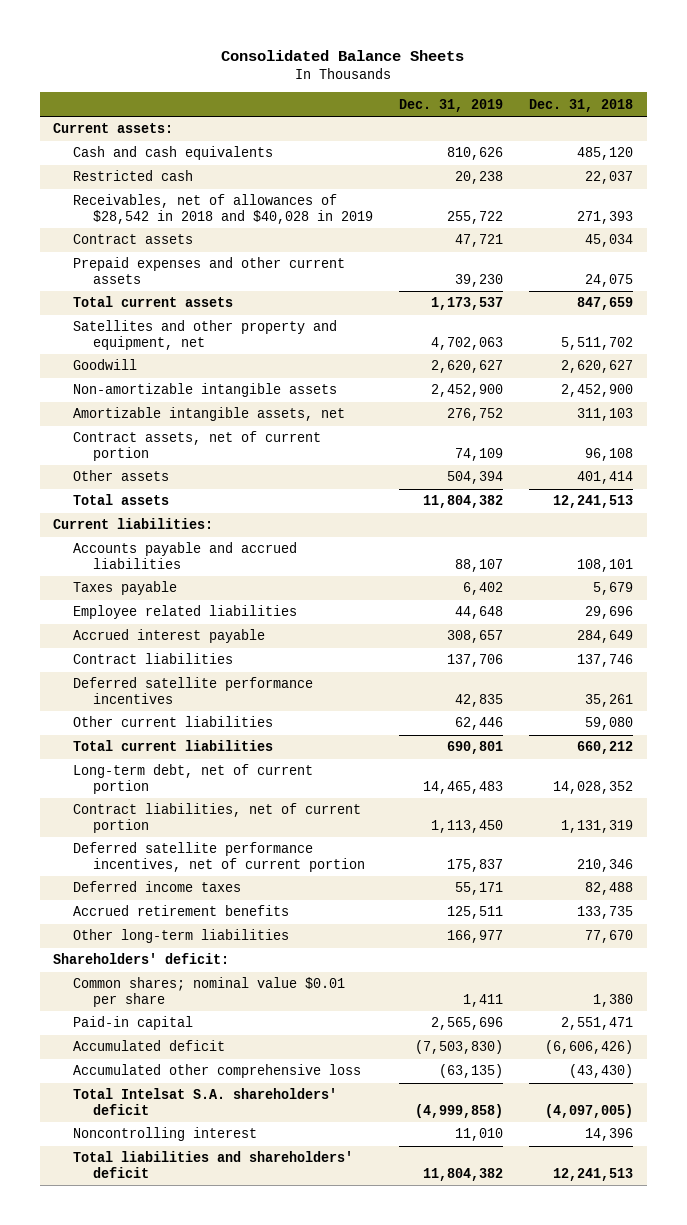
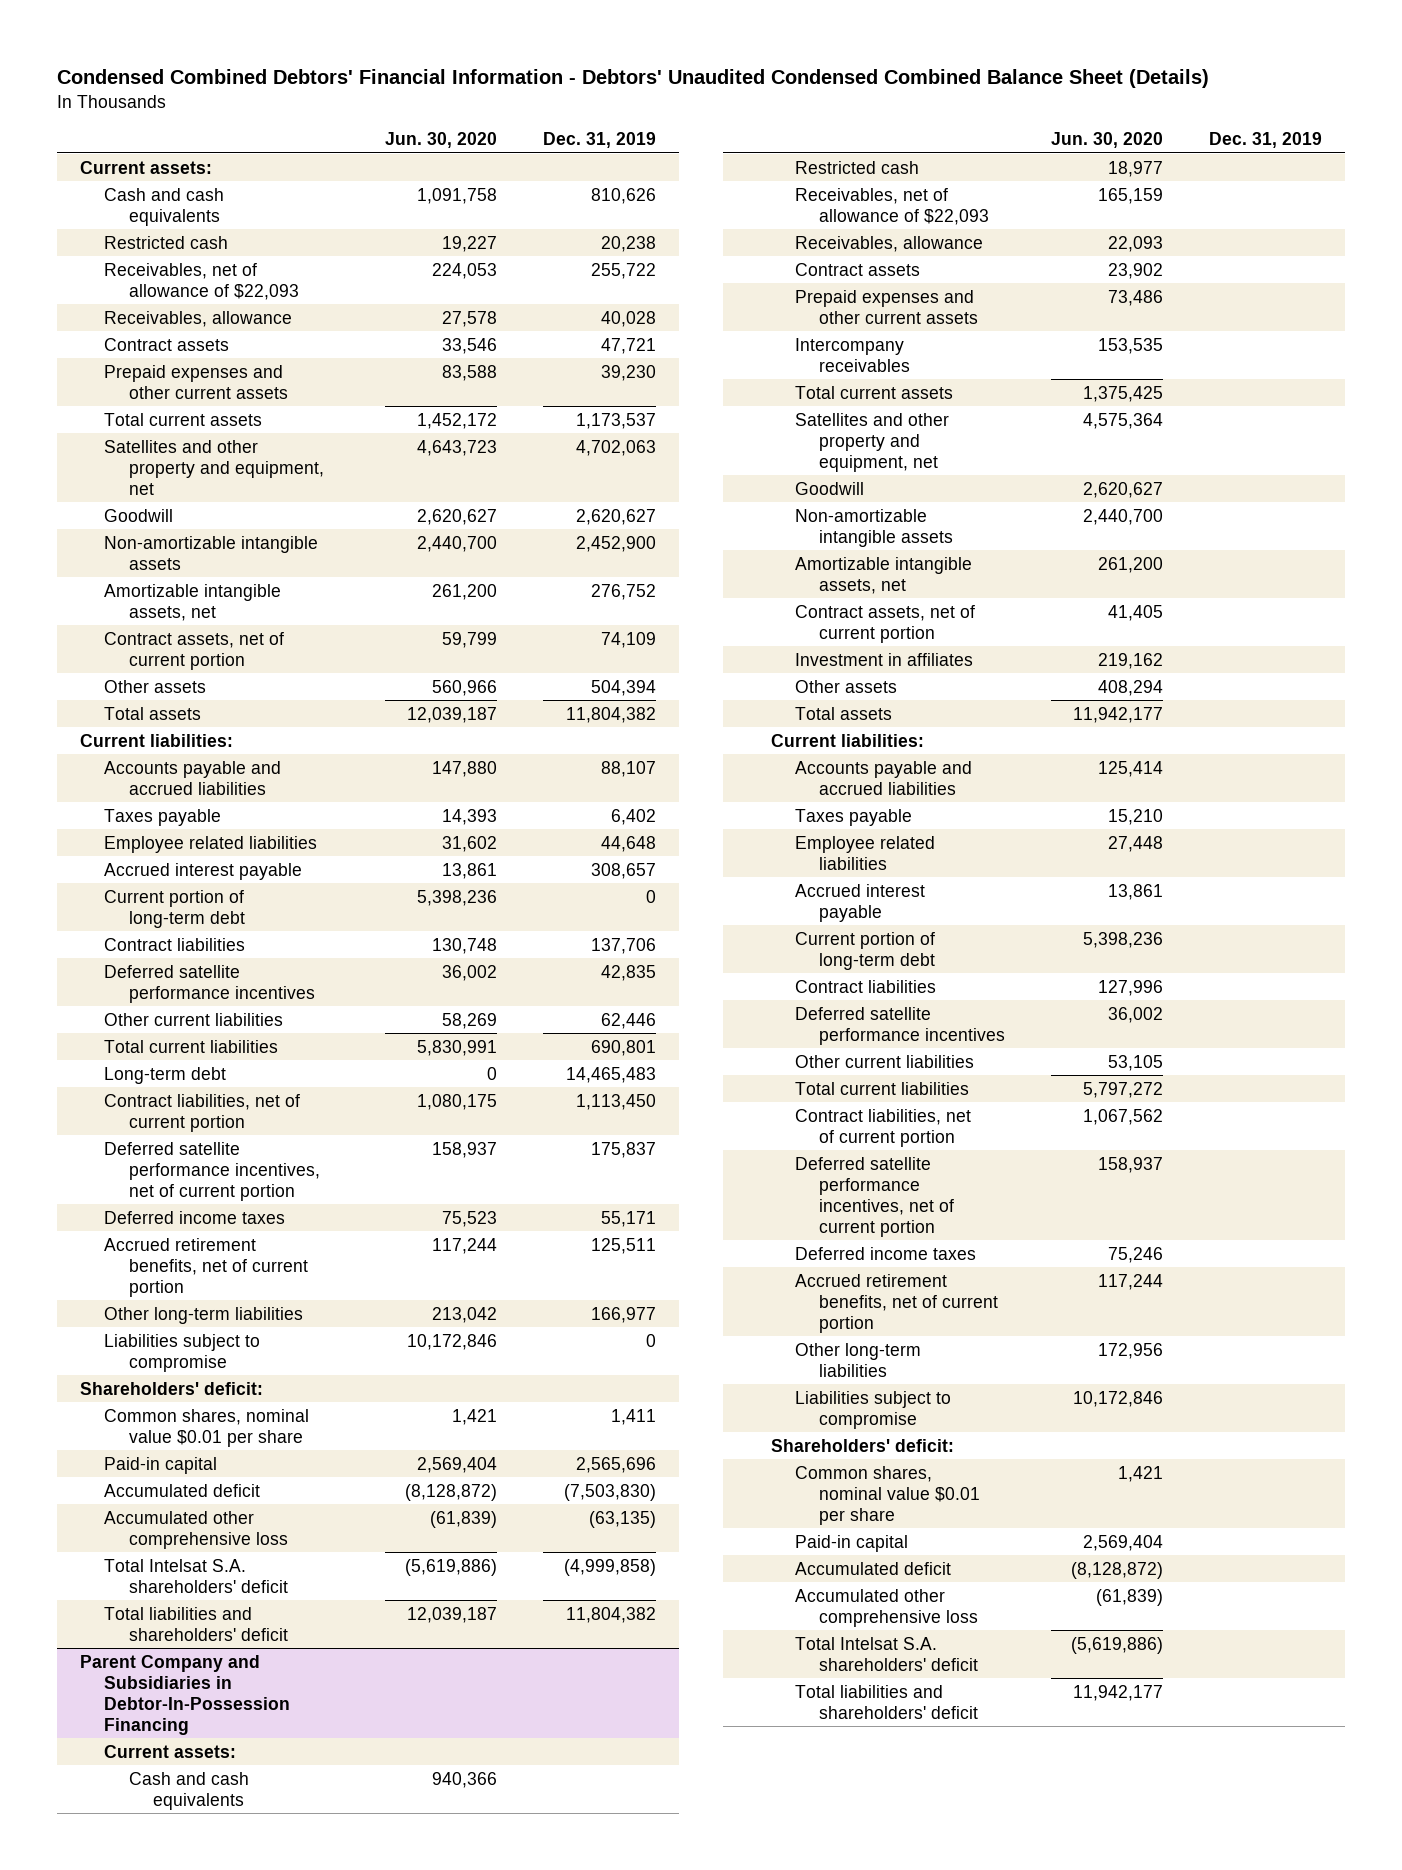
[221,49,465,61] Consolidated Balance Sheets -> [57,69,1210,89] Condensed Combined Debtors' Financial Information - Debtors' Unaudited Condensed Combined Balance Sheet (Details)
[529,98,634,112] Dec. 31, 2018 -> none
none -> [385,132,498,149] Jun. 30, 2020
[73,194,374,224] Receivables, net of allowances of $28,542 in 2018 and $40,028 in 2019 -> [104,262,299,300] Receivables, net of allowance of $22,093
none -> [104,310,293,327] Receivables, allowance
none -> [104,889,245,928] Current portion of long-term debt
[73,764,314,794] Long-term debt, net of current portion -> [104,1066,227,1084] Long-term debt
[73,905,290,917] Accrued retirement benefits -> [104,1237,308,1297] Accrued retirement benefits, net of current portion
none -> [104,1333,261,1372] Liabilities subject to compromise
[73,977,346,1007] Common shares; nominal value $0.01 per share -> [104,1408,310,1447] Common shares, nominal value $0.01 per share
[73,1127,258,1142] Noncontrolling interest -> none
none -> [80,1654,291,1735] Parent Company and Subsidiaries in Debtor-In-Possession Financing
none -> [104,1744,237,1758] Current assets:
none -> [128,1771,249,1810] Cash and cash equivalents
none -> [795,160,920,174] Restricted cash
none -> [795,187,990,225] Receivables, net of allowance of $22,093
none -> [795,235,984,252] Receivables, allowance
none -> [795,262,921,276] Contract assets
none -> [795,289,979,324] Prepaid expenses and other current assets
none -> [795,337,911,372] Intercompany receivables
none -> [795,385,954,399] Total current assets
none -> [795,412,950,472] Satellites and other property and equipment, net
none -> [795,481,865,495] Goodwill
none -> [795,508,954,547] Non-amortizable intangible assets
none -> [795,556,973,594] Amortizable intangible assets, net
none -> [795,604,976,643] Contract assets, net of current portion
none -> [795,652,974,666] Investment in affiliates
none -> [795,679,898,693] Other assets
none -> [795,706,893,720] Total assets
none -> [770,733,924,747] Current liabilities:
none -> [795,760,973,795] Accounts payable and accrued liabilities
none -> [795,808,913,826] Taxes payable
none -> [795,835,936,870] Employee related liabilities
none -> [795,883,926,922] Accrued interest payable
none -> [795,931,936,970] Current portion of long-term debt
none -> [795,979,937,993] Contract liabilities
none -> [795,1006,1006,1045] Deferred satellite performance incentives
none -> [795,1054,975,1068] Other current liabilities
none -> [795,1081,970,1095] Total current liabilities
none -> [795,1108,972,1147] Contract liabilities, net of current portion
none -> [795,1156,955,1237] Deferred satellite performance incentives, net of current portion
none -> [795,1246,977,1260] Deferred income taxes
none -> [795,1273,999,1333] Accrued retirement benefits, net of current portion
none -> [795,1342,922,1377] Other long-term liabilities
none -> [795,1390,952,1429] Liabilities subject to compromise
none -> [770,1438,954,1452] Shareholders' deficit:
none -> [795,1465,981,1525] Common shares, nominal value $0.01 per share
none -> [795,1534,909,1552] Paid-in capital
none -> [795,1561,952,1575] Accumulated deficit
none -> [795,1588,979,1627] Accumulated other comprehensive loss
none -> [795,1636,979,1671] Total Intelsat S.A. shareholders' deficit
none -> [795,1684,979,1719] Total liabilities and shareholders' deficit

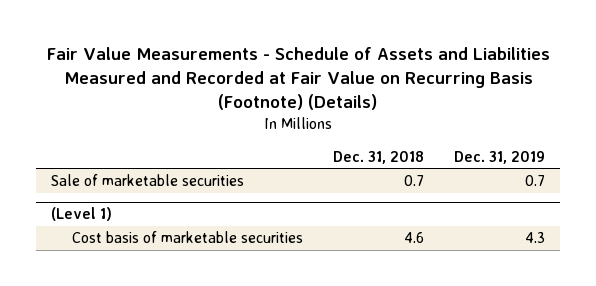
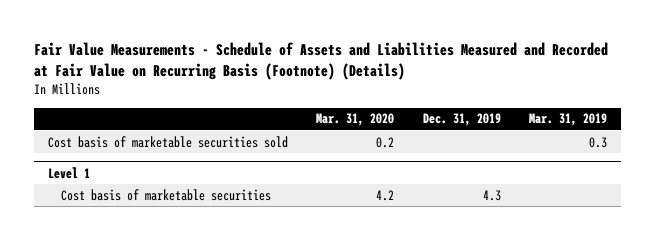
[333,150,425,164] Dec. 31, 2018 -> none
none -> [316,113,395,127] Mar. 31, 2020
none -> [529,113,608,127] Mar. 31, 2019
[50,174,244,187] Sale of marketable securities -> none
none -> [47,135,288,148] Cost basis of marketable securities sold
[50,207,112,222] (Level 1) -> [47,166,90,179] Level 1

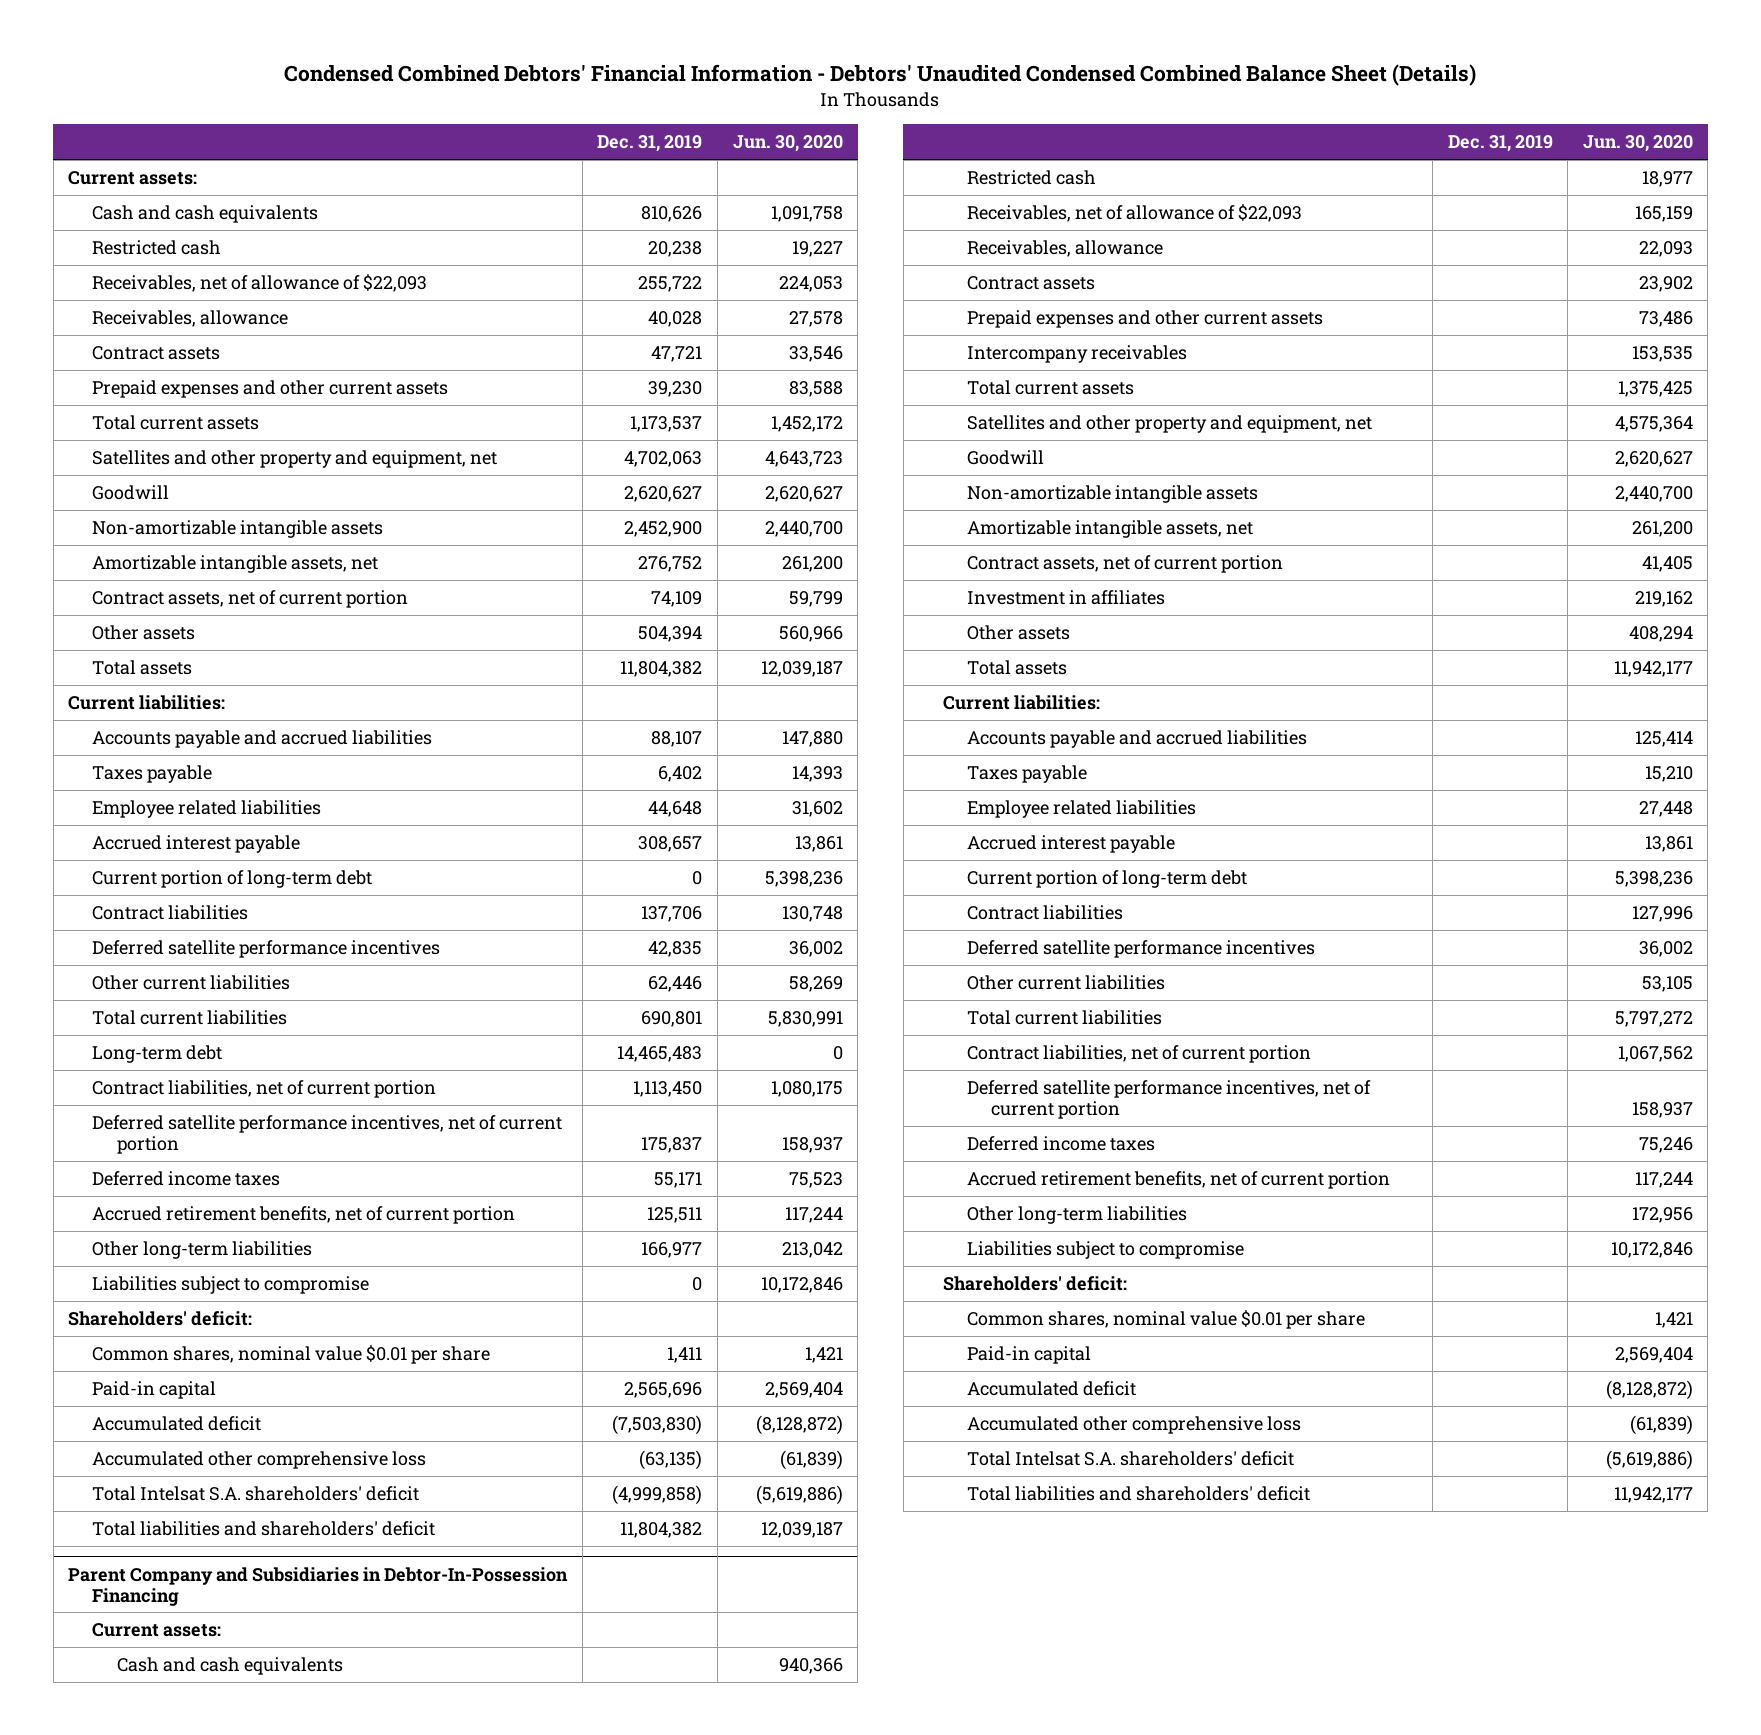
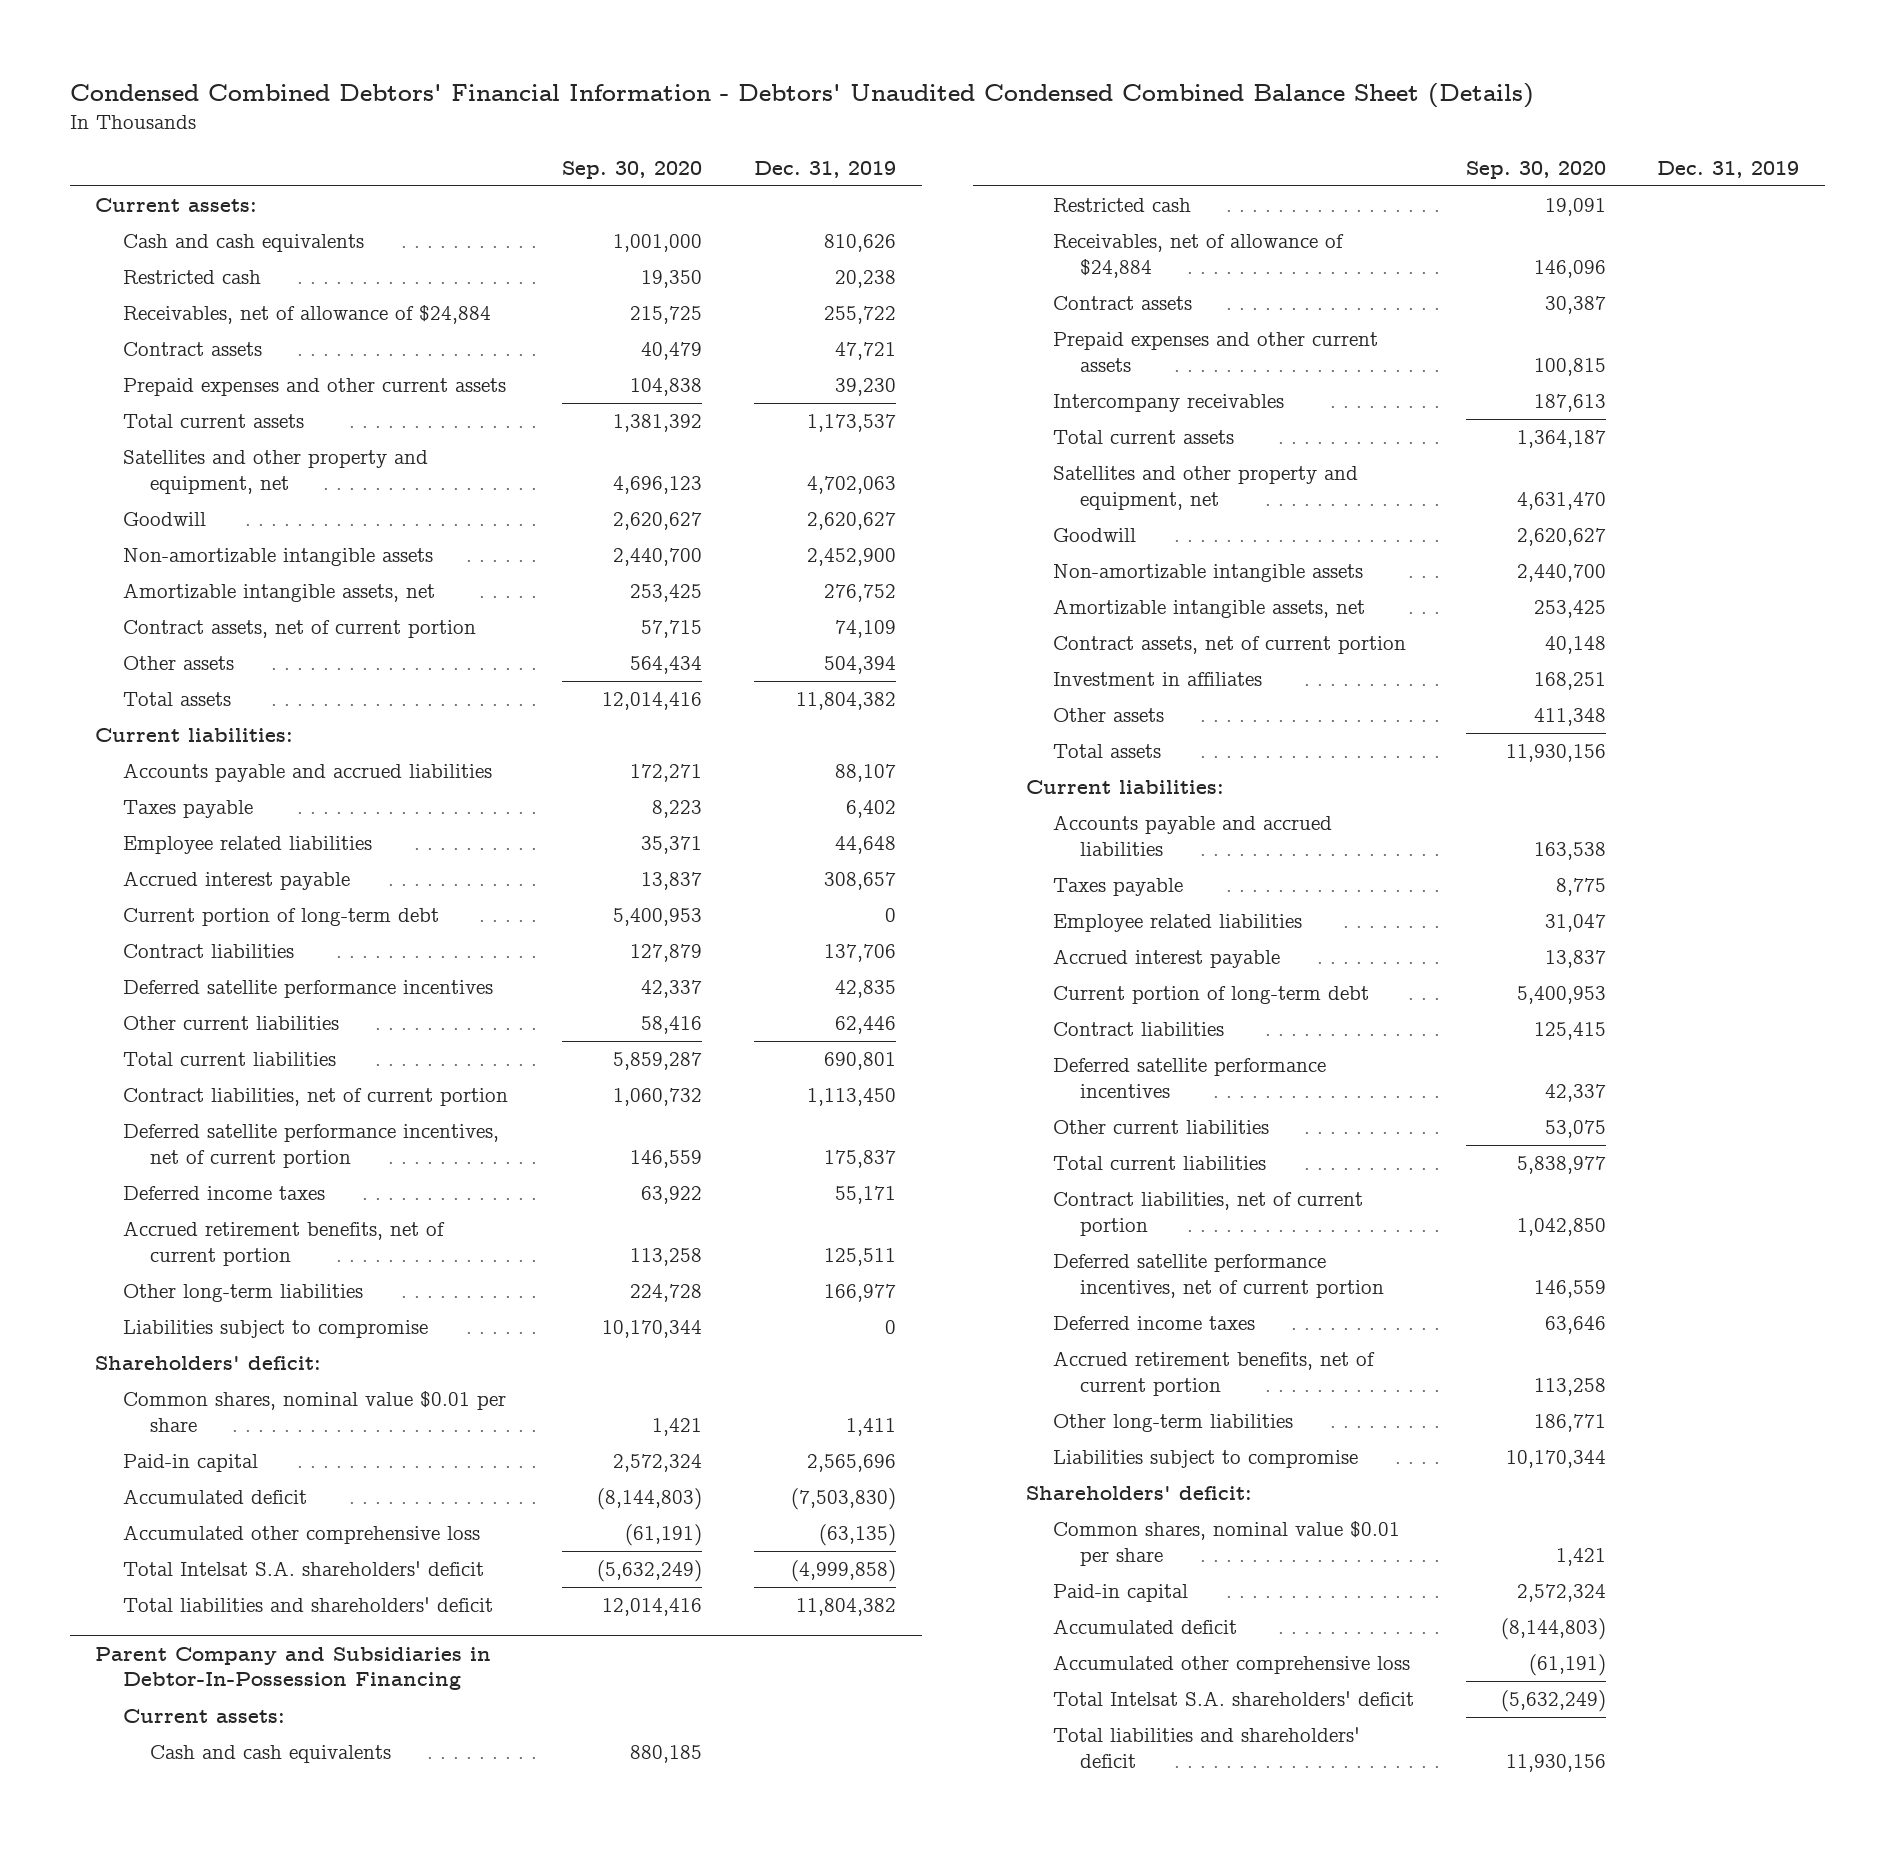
[732,135,843,153] Jun. 30, 2020 -> none
none -> [562,160,703,179] Sep. 30, 2020
[92,310,289,328] Receivables, allowance -> none
[92,274,428,293] Receivables, net of allowance of $22,093 -> [122,305,491,325] Receivables, net of allowance of $24,884
[92,1045,223,1064] Long-term debt -> none
[966,240,1163,258] Receivables, allowance -> none
[966,204,1302,223] Receivables, net of allowance of $22,093 -> [1053,234,1345,278] Receivables, net of allowance of $24,884

